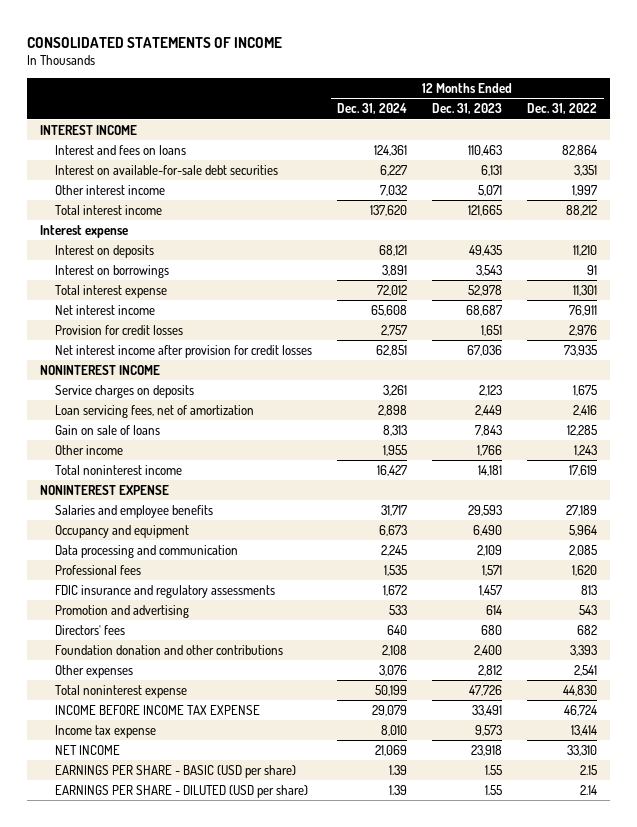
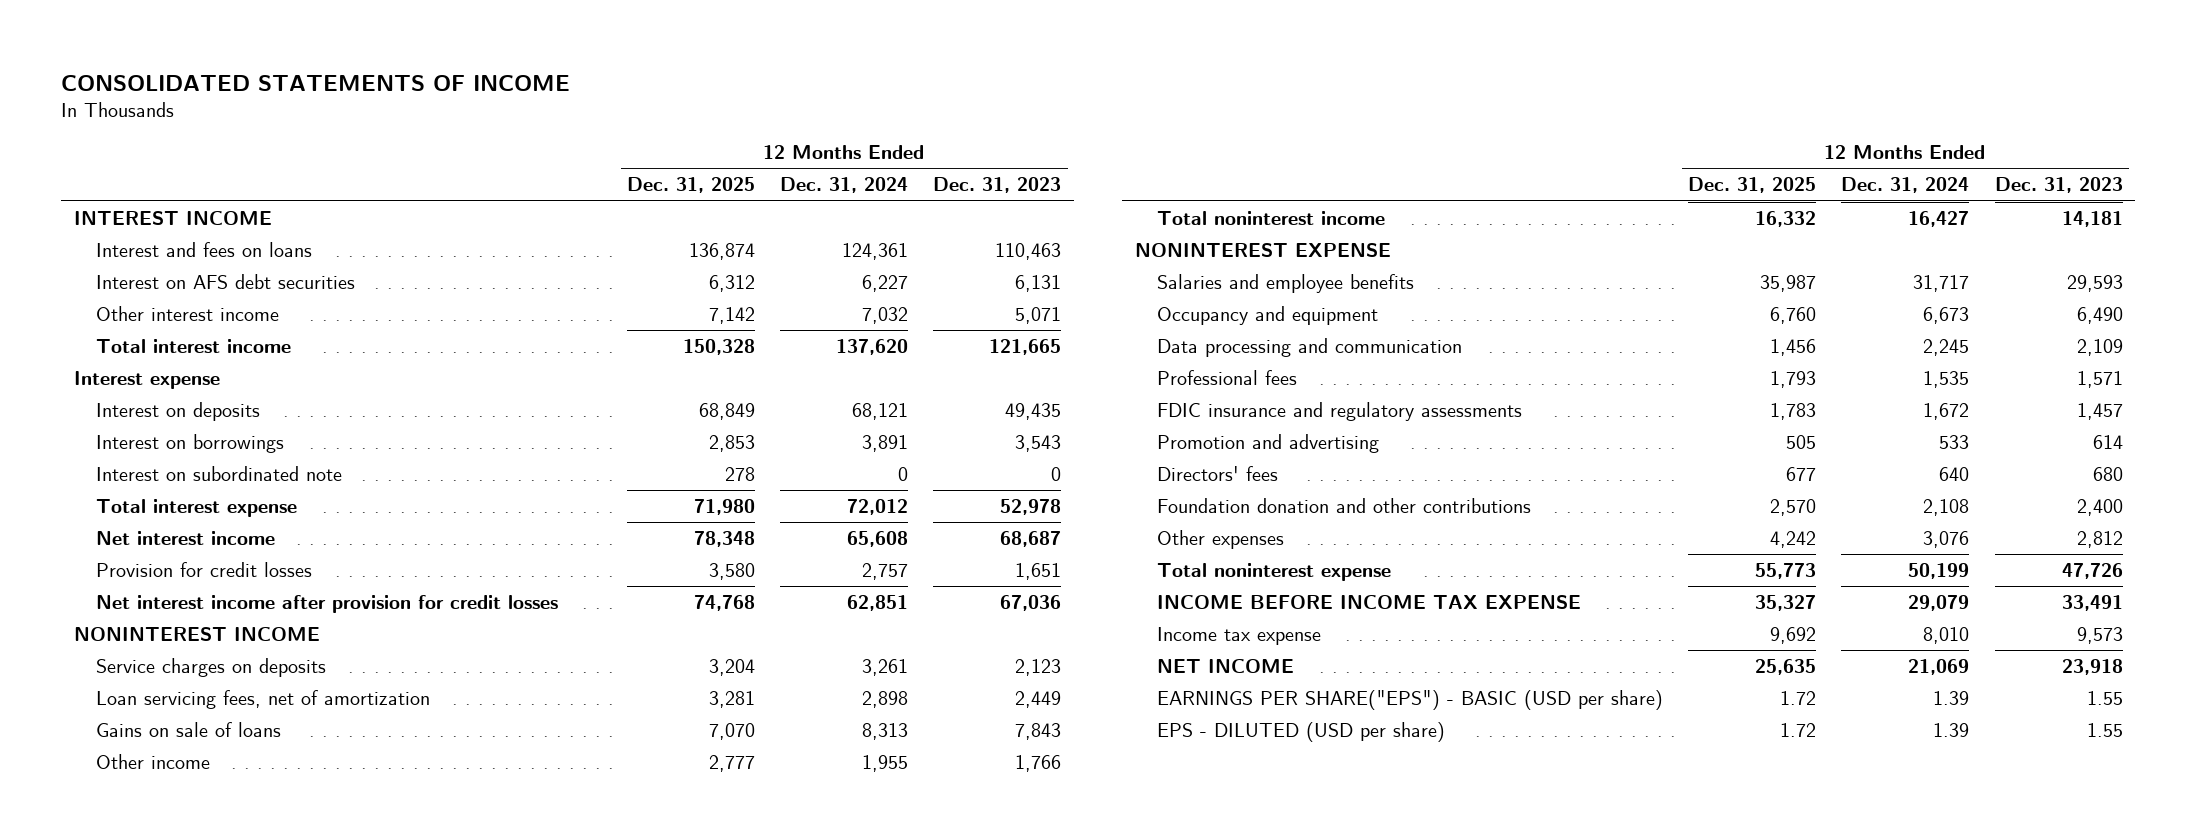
[527,103,598,115] Dec. 31, 2022 -> none
none -> [626,177,755,194] Dec. 31, 2025
[55,164,279,175] Interest on available-for-sale debt securities -> [95,273,355,289] Interest on AFS debt securities
none -> [95,465,342,481] Interest on subordinated note
[55,424,161,435] Gain on sale of loans -> [95,721,281,737] Gains on sale of loans
[55,764,297,778] EARNINGS PER SHARE - BASIC (USD per share) -> [1157,689,1664,710] EARNINGS PER SHARE("EPS") - BASIC (USD per share)
[55,784,309,798] EARNINGS PER SHARE - DILUTED (USD per share) -> [1157,721,1446,742] EPS - DILUTED (USD per share)

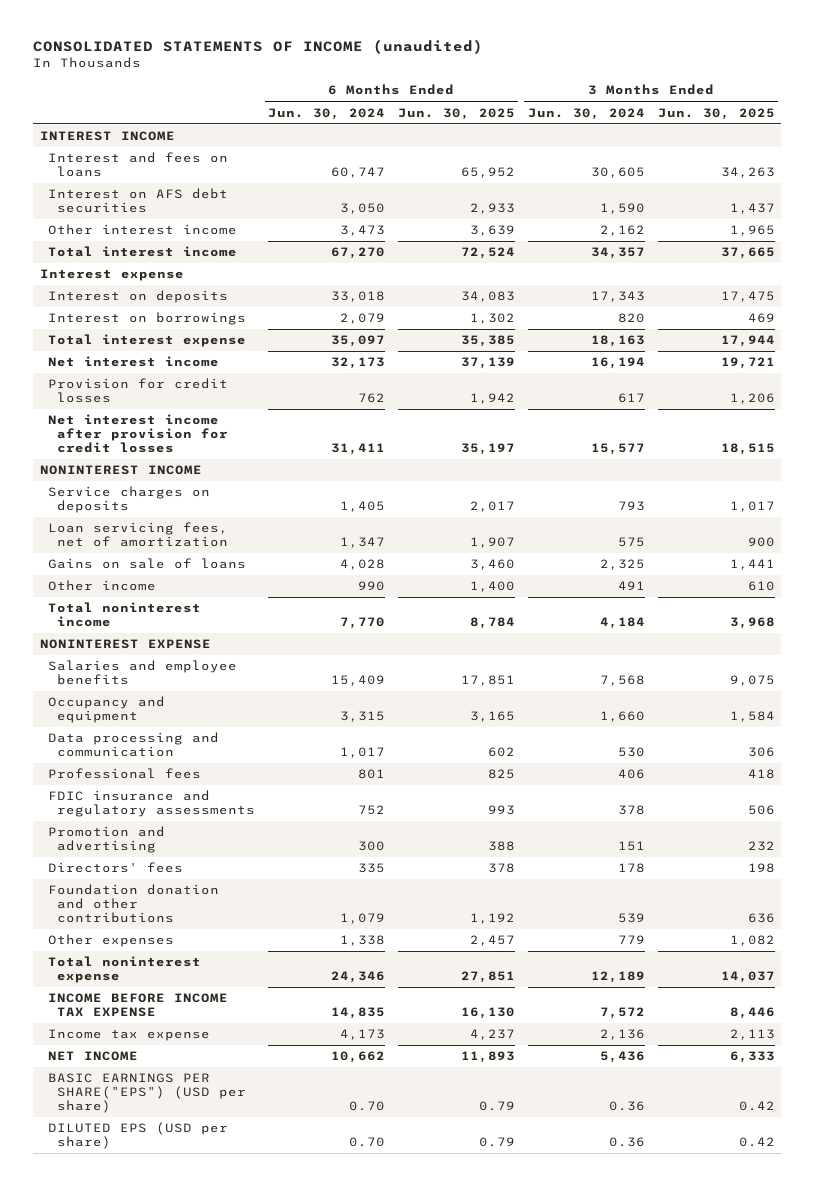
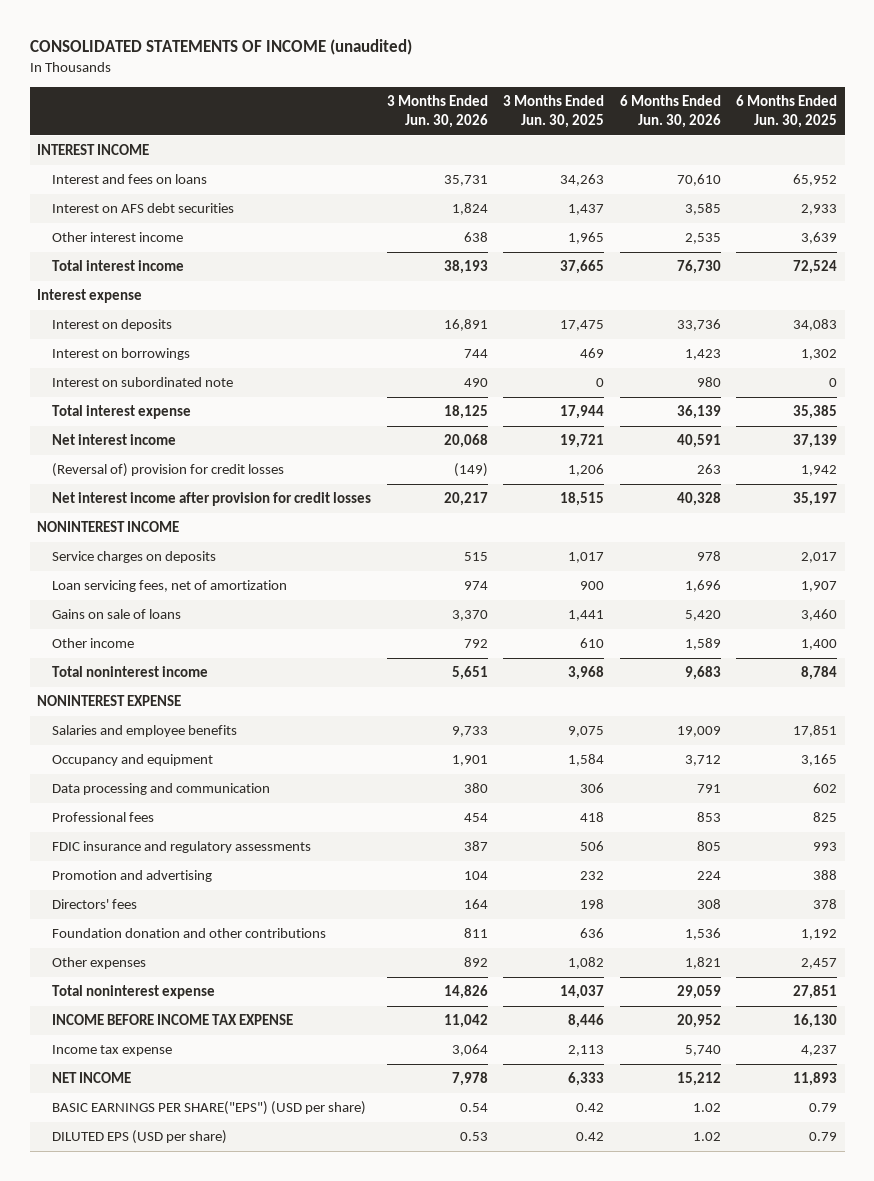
[267,107,385,120] Jun. 30, 2024 -> none
[527,107,645,120] Jun. 30, 2024 -> none
none -> [386,95,488,128] 3 Months Ended Jun. 30, 2026
none -> [619,95,721,128] 6 Months Ended Jun. 30, 2026
none -> [52,377,234,388] Interest on subordinated note
[48,378,229,404] Provision for credit losses -> [52,463,285,478] (Reversal of) provision for credit losses

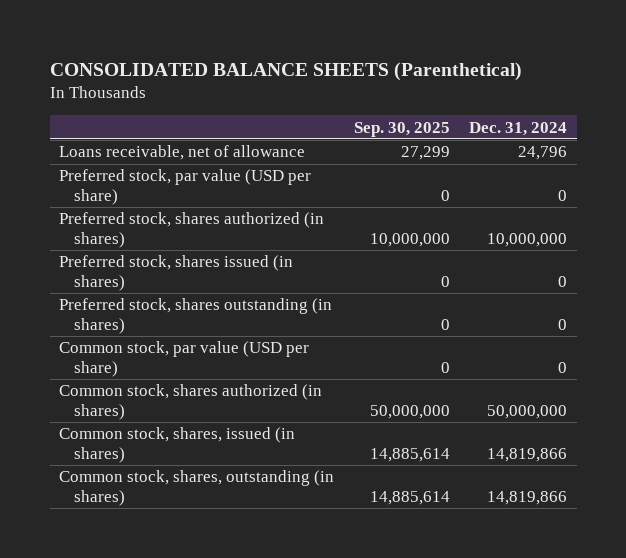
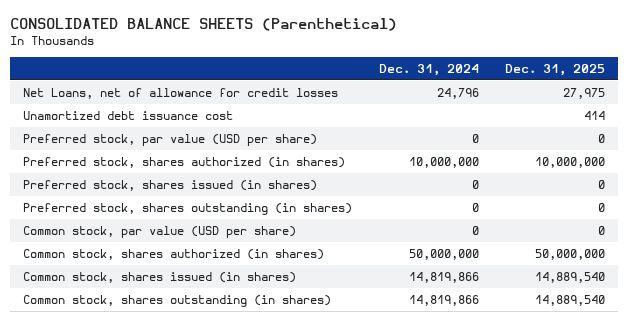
[353,121,450,137] Sep. 30, 2025 -> none
none -> [505,63,606,76] Dec. 31, 2025
[59,145,306,161] Loans receivable, net of allowance -> [23,88,339,100] Net Loans, net of allowance for credit losses
none -> [23,111,234,121] Unamortized debt issuance cost
[59,427,296,463] Common stock, shares, issued (in shares) -> [23,272,297,284] Common stock, shares issued (in shares)
[59,470,335,506] Common stock, shares, outstanding (in shares) -> [23,295,332,308] Common stock, shares outstanding (in shares)

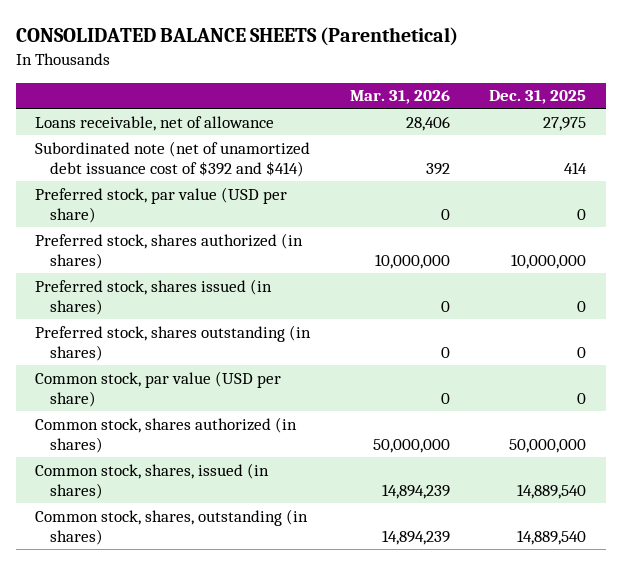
[378,63,479,76] Dec. 31, 2024 -> none
none -> [349,90,450,105] Mar. 31, 2026
[23,88,339,100] Net Loans, net of allowance for credit losses -> [35,115,275,131] Loans receivable, net of allowance
[23,111,234,121] Unamortized debt issuance cost -> [35,140,311,177] Subordinated note (net of unamortized debt issuance cost of $392 and $414)
[23,272,297,284] Common stock, shares issued (in shares) -> [35,462,270,499] Common stock, shares, issued (in shares)
[23,295,332,308] Common stock, shares outstanding (in shares) -> [35,508,309,545] Common stock, shares, outstanding (in shares)

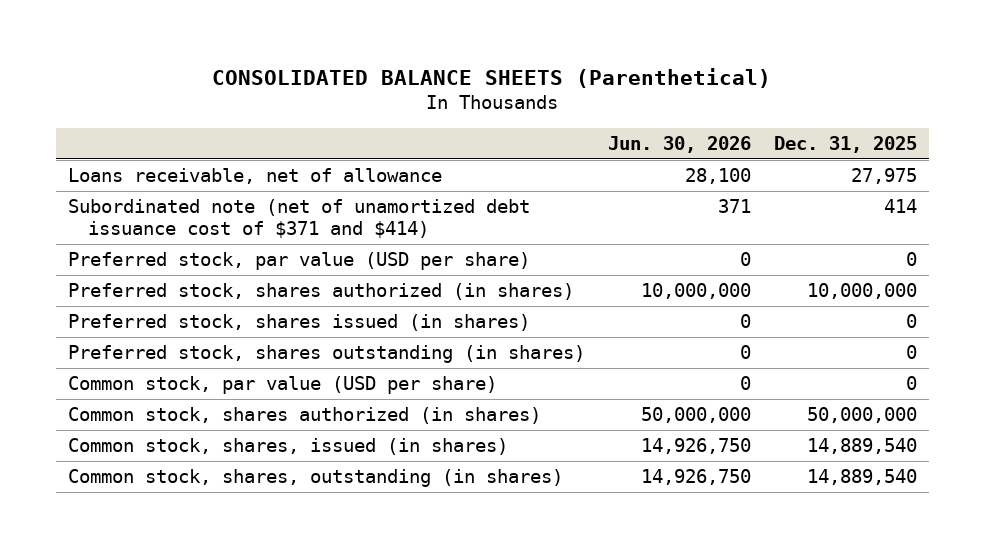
[349,90,450,105] Mar. 31, 2026 -> none
none -> [607,135,751,153] Jun. 30, 2026
[35,140,311,177] Subordinated note (net of unamortized debt issuance cost of $392 and $414) -> [67,199,530,239] Subordinated note (net of unamortized debt issuance cost of $371 and $414)

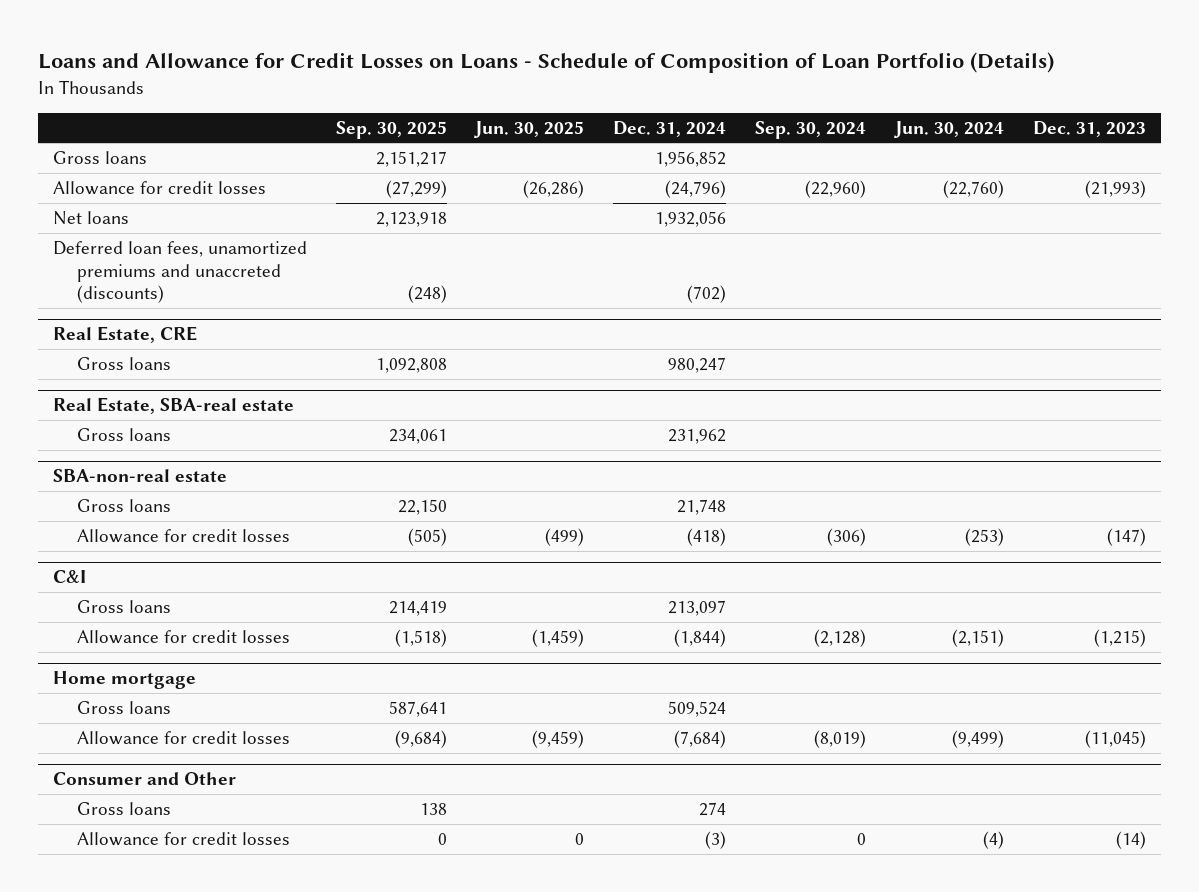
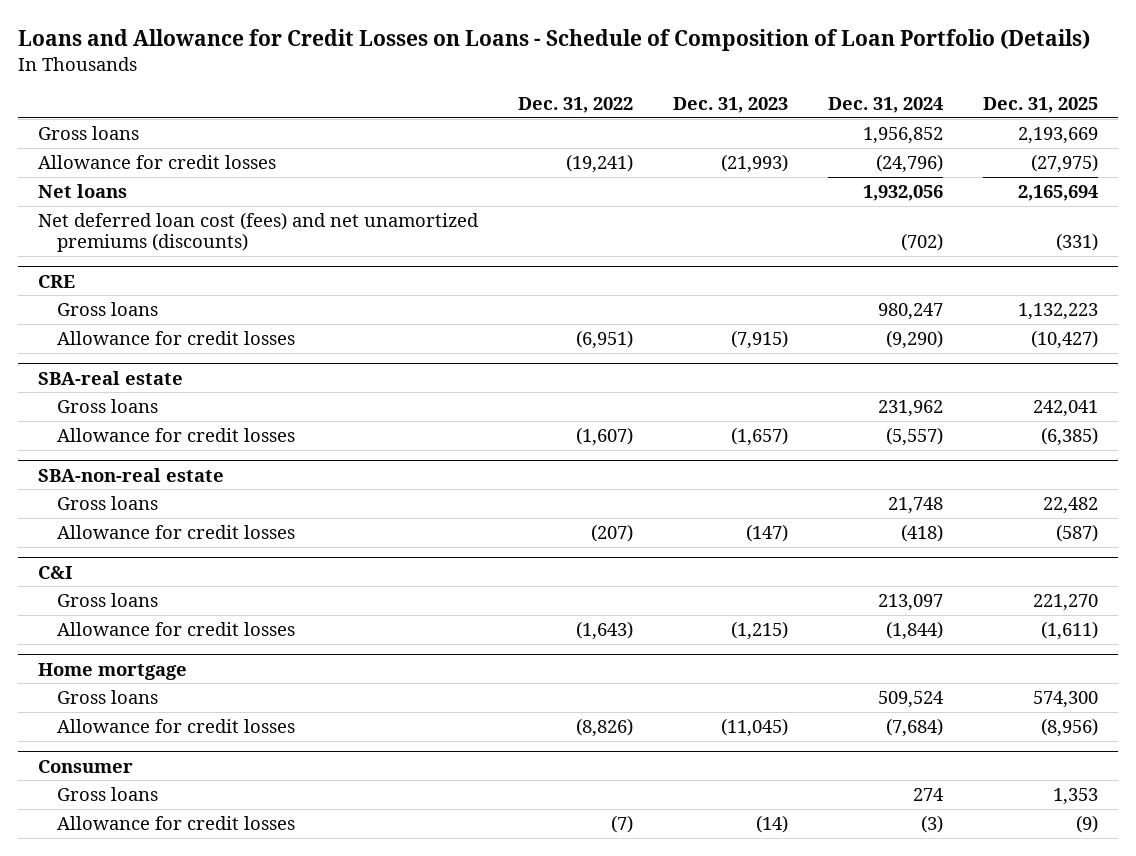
[335,120,447,139] Sep. 30, 2025 -> none
[474,120,585,138] Jun. 30, 2025 -> none
[755,120,867,139] Sep. 30, 2024 -> none
[894,120,1005,138] Jun. 30, 2024 -> none
none -> [517,97,633,114] Dec. 31, 2022
none -> [983,97,1099,114] Dec. 31, 2025
[52,326,197,344] Real Estate, CRE -> none
[52,241,307,304] Deferred loan fees, unamortized premiums and unaccreted (discounts) -> [37,211,479,253] Net deferred loan cost (fees) and net unamortized premiums (discounts)
none -> [37,274,75,288] CRE
none -> [56,330,295,345] Allowance for credit losses
[52,397,294,415] Real Estate, SBA-real estate -> [37,370,183,385] SBA-real estate
none -> [56,427,295,442] Allowance for credit losses
[52,772,236,786] Consumer and Other -> [37,759,133,773] Consumer

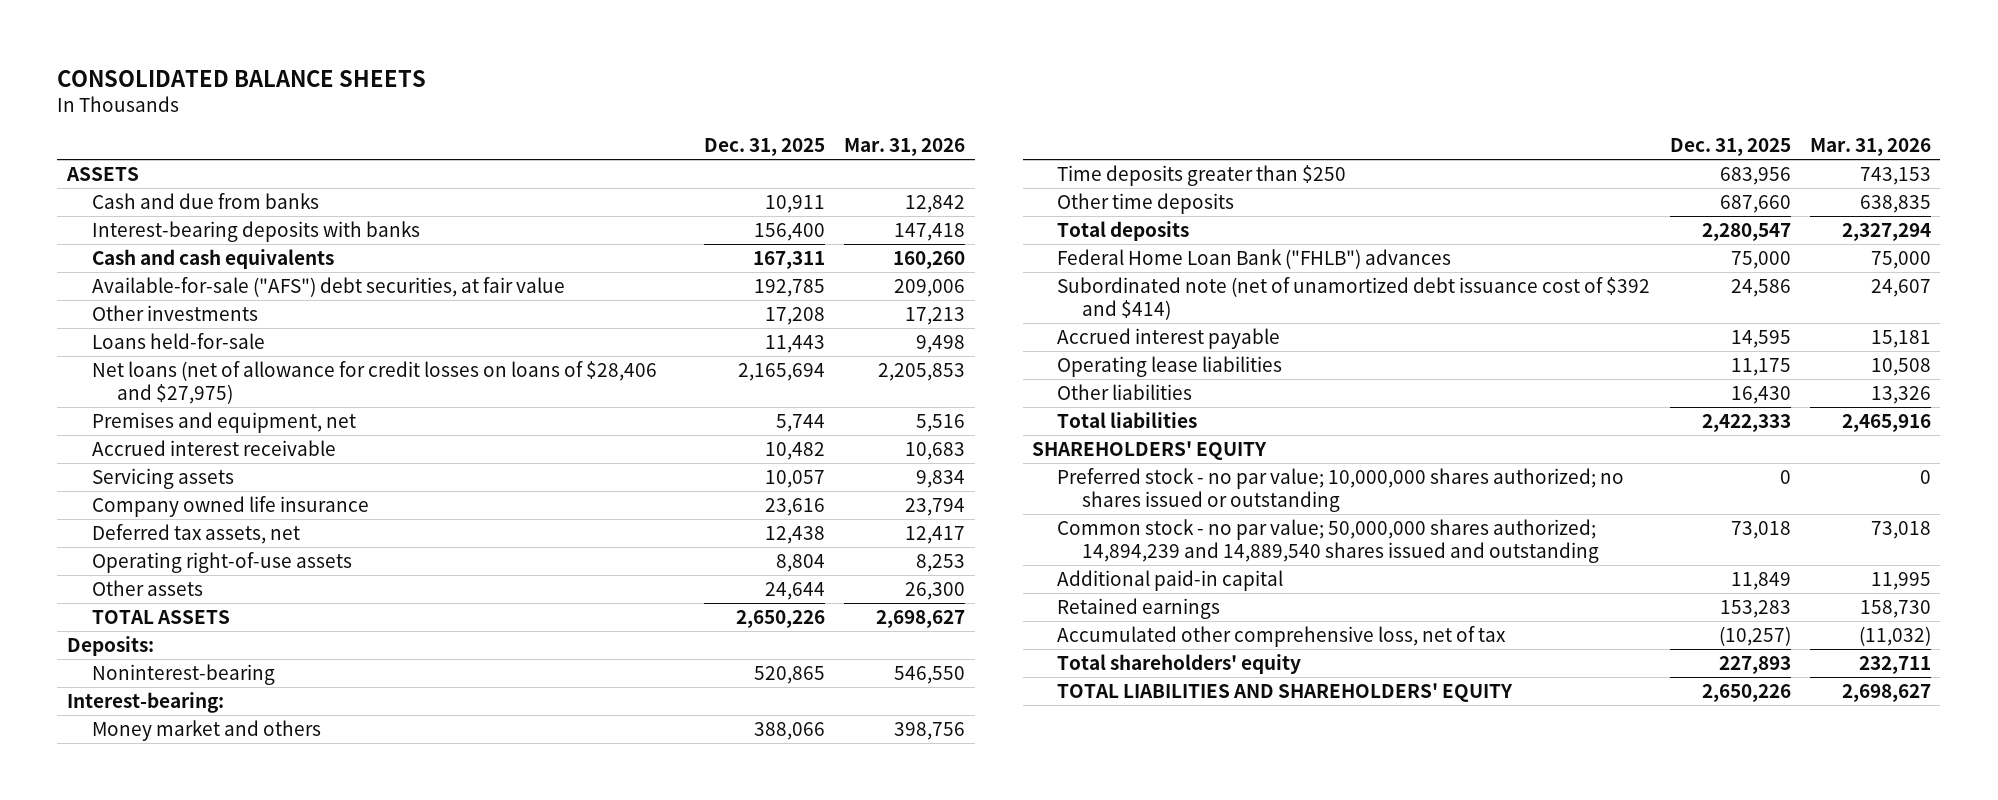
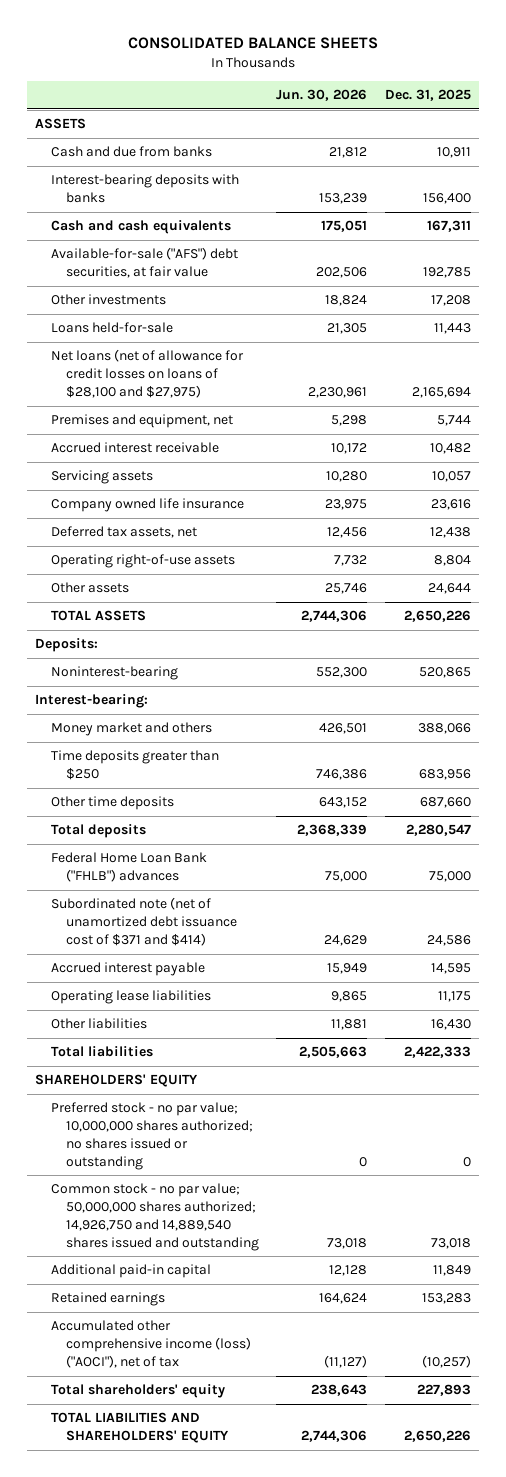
[844,138,966,157] Mar. 31, 2026 -> none
none -> [276,89,368,102] Jun. 30, 2026
[91,360,657,405] Net loans (net of allowance for credit losses on loans of $28,406 and $27,975) -> [50,349,244,398] Net loans (net of allowance for credit losses on loans of $28,100 and $27,975)
[1057,276,1651,321] Subordinated note (net of unamortized debt issuance cost of $392 and $414) -> [50,897,238,946] Subordinated note (net of unamortized debt issuance cost of $371 and $414)
[1057,518,1600,564] Common stock - no par value; 50,000,000 shares authorized; 14,894,239 and 14,889,540 shares issued and outstanding -> [50,1183,260,1251] Common stock - no par value; 50,000,000 shares authorized; 14,926,750 and 14,889,540 shares issued and outstanding
[1057,625,1507,647] Accumulated other comprehensive loss, net of tax -> [50,1320,252,1368] Accumulated other comprehensive income (loss) ("AOCI"), net of tax

